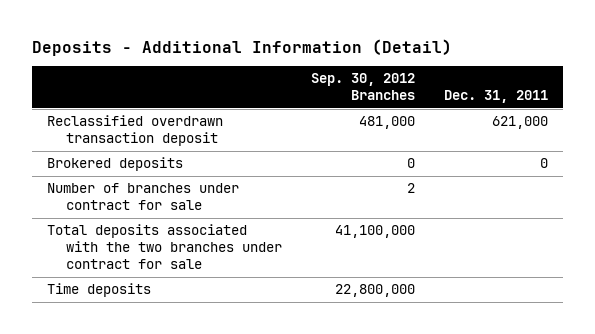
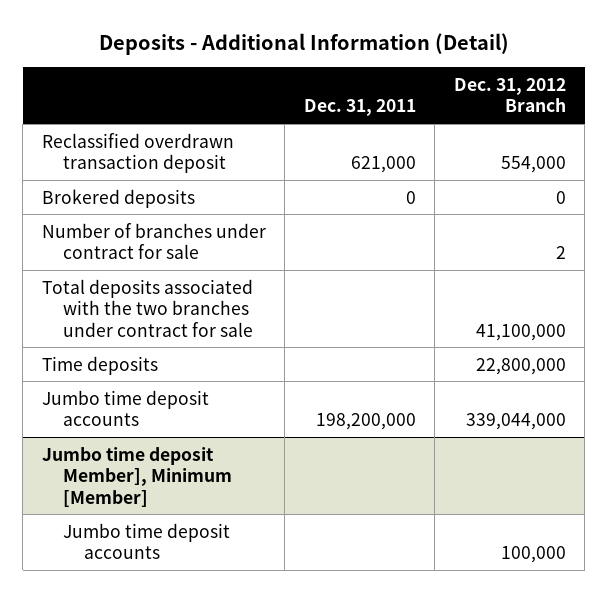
[311,73,416,101] Sep. 30, 2012 Branches -> none
none -> [453,77,566,113] Dec. 31, 2012 Branch
none -> [41,389,209,427] Jumbo time deposit accounts
none -> [41,446,232,507] Jumbo time deposit Member], Minimum [Member]
none -> [62,522,230,560] Jumbo time deposit accounts

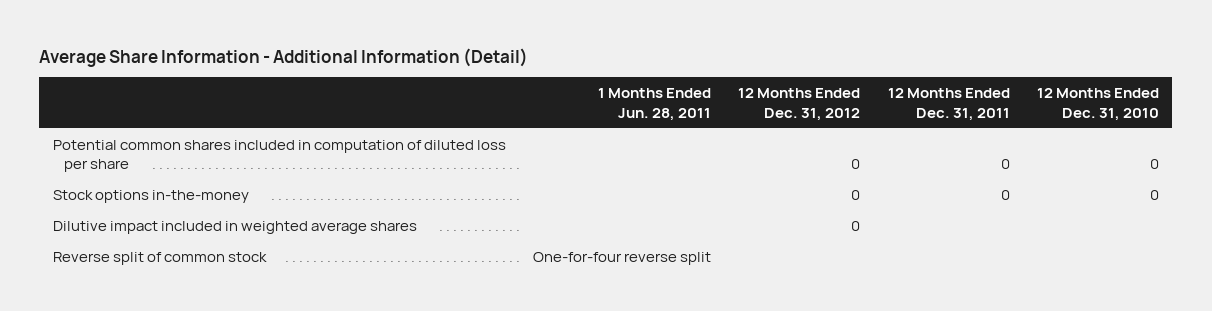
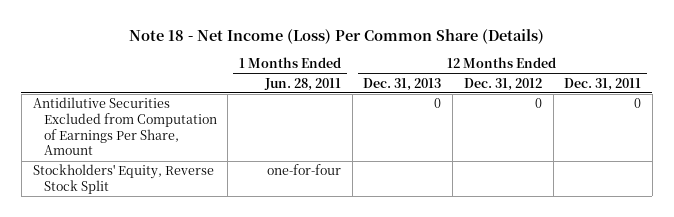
[39,47,529,67] Average Share Information - Additional Information (Detail) -> [128,29,544,45] Note 18 - Net Income (Loss) Per Common Share (Details)
[1036,88,1159,121] 12 Months Ended Dec. 31, 2010 -> none
none -> [363,77,442,91] Dec. 31, 2013
[52,189,249,203] Stock options in-the-money -> none
[52,220,417,234] Dilutive impact included in weighted average shares -> none
[52,139,506,173] Potential common shares included in computation of diluted loss per share -> [32,97,217,156] Antidilutive Securities Excluded from Computation of Earnings Per Share, Amount
[52,251,267,265] Reverse split of common stock -> [32,164,214,195] Stockholders' Equity, Reverse Stock Split
[533,251,712,265] One-for-four reverse split -> [267,164,342,176] one-for-four

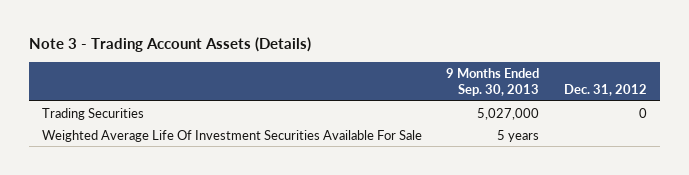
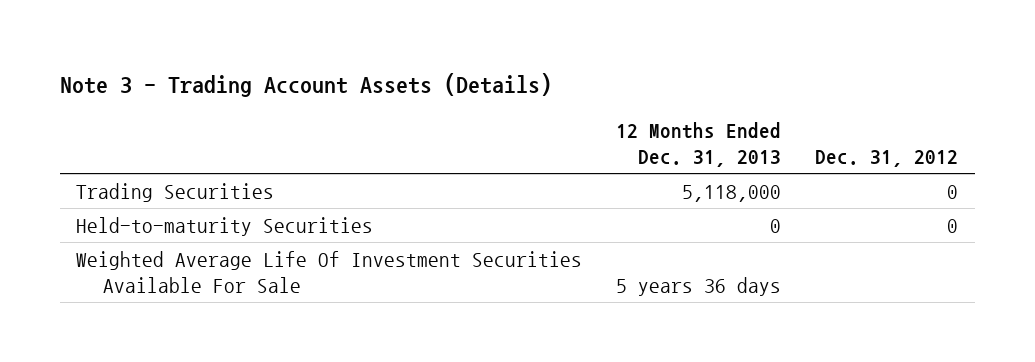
[446,67,540,97] 9 Months Ended Sep. 30, 2013 -> none
none -> [616,121,782,167] 12 Months Ended Dec. 31, 2013
none -> [76,216,374,236] Held-to-maturity Securities

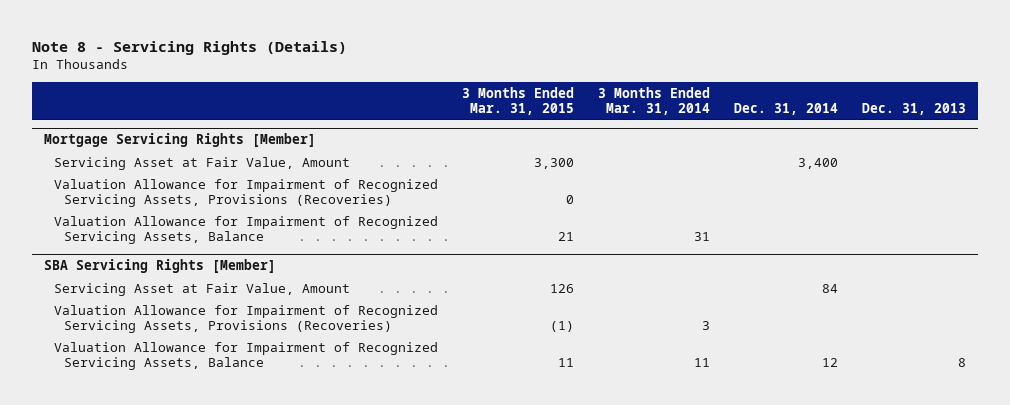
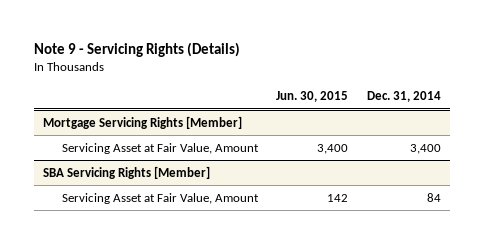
[31,40,347,55] Note 8 - Servicing Rights (Details) -> [34,41,241,57] Note 9 - Servicing Rights (Details)
[461,87,574,116] 3 Months Ended Mar. 31, 2015 -> none
[597,87,710,116] 3 Months Ended Mar. 31, 2014 -> none
[861,103,966,116] Dec. 31, 2013 -> none
none -> [276,91,349,103] Jun. 30, 2015
[53,178,438,208] Valuation Allowance for Impairment of Recognized Servicing Assets, Provisions (Recoveries) -> none
[53,215,438,245] Valuation Allowance for Impairment of Recognized Servicing Assets, Balance -> none
[53,304,438,334] Valuation Allowance for Impairment of Recognized Servicing Assets, Provisions (Recoveries) -> none
[53,341,438,371] Valuation Allowance for Impairment of Recognized Servicing Assets, Balance -> none

